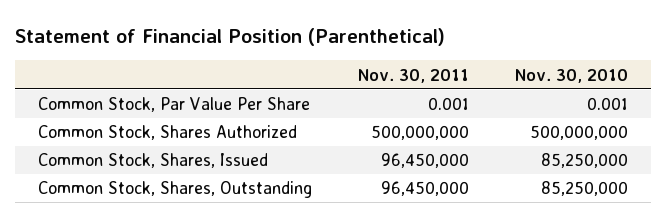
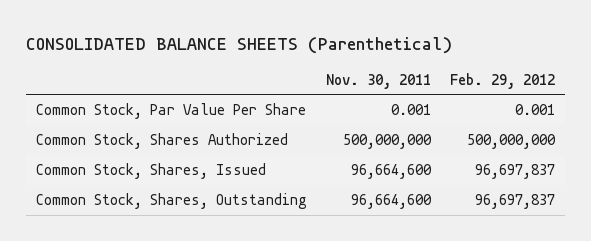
[15,27,446,46] Statement of Financial Position (Parenthetical) -> [26,36,453,54] CONSOLIDATED BALANCE SHEETS (Parenthetical)
[515,68,629,83] Nov. 30, 2010 -> none
none -> [450,72,556,89] Feb. 29, 2012
[381,153,470,169] 96,450,000 -> [351,163,433,179] 96,664,600
[381,181,470,197] 96,450,000 -> [351,193,433,209] 96,664,600

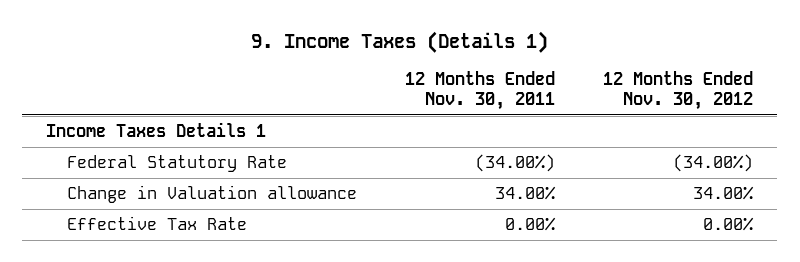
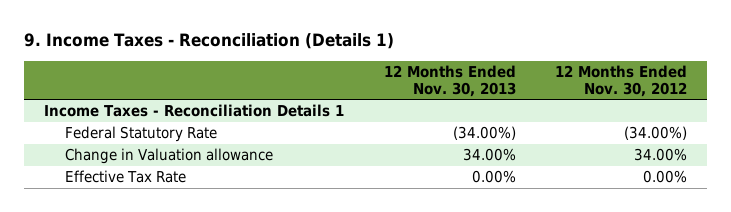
[250,30,548,53] 9. Income Taxes (Details 1) -> [24,33,395,50] 9. Income Taxes - Reconciliation (Details 1)
[405,71,556,110] 12 Months Ended Nov. 30, 2011 -> none
none -> [383,64,516,97] 12 Months Ended Nov. 30, 2013
[46,122,267,138] Income Taxes Details 1 -> [44,104,345,118] Income Taxes - Reconciliation Details 1

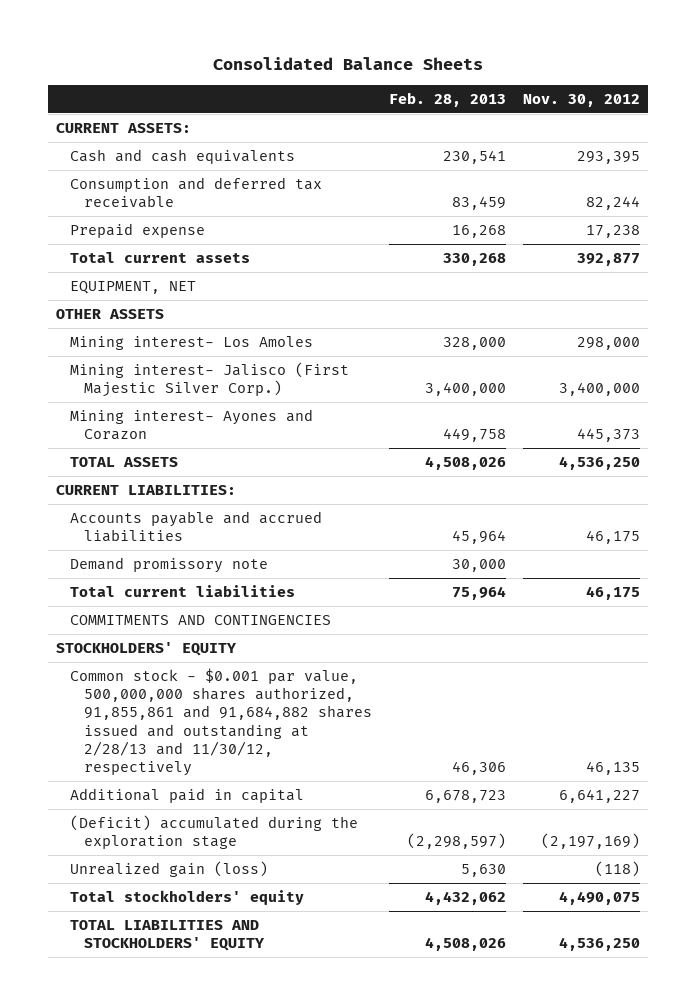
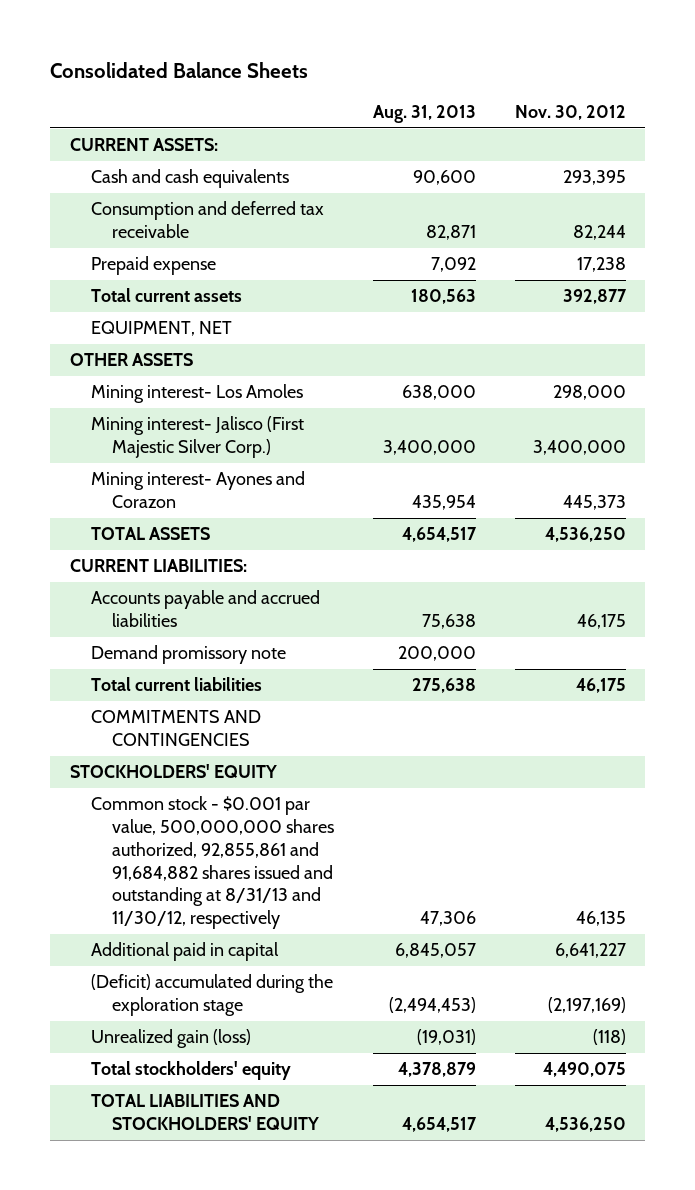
[388,91,506,107] Feb. 28, 2013 -> none
none -> [372,105,476,124] Aug. 31, 2013
[70,668,373,777] Common stock - $0.001 par value, 500,000,000 shares authorized, 91,855,861 and 91,684,882 shares issued and outstanding at 2/28/13 and 11/30/12, respectively -> [90,796,335,930] Common stock - $0.001 par value, 500,000,000 shares authorized, 92,855,861 and 91,684,882 shares issued and outstanding at 8/31/13 and 11/30/12, respectively

